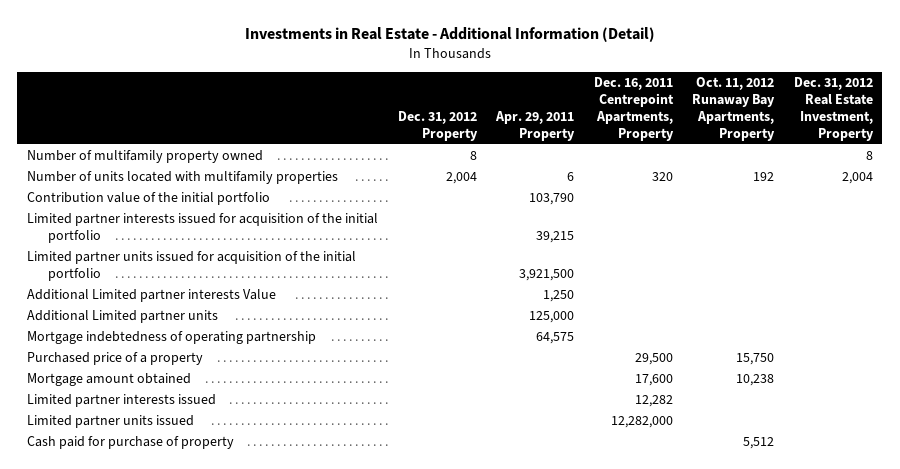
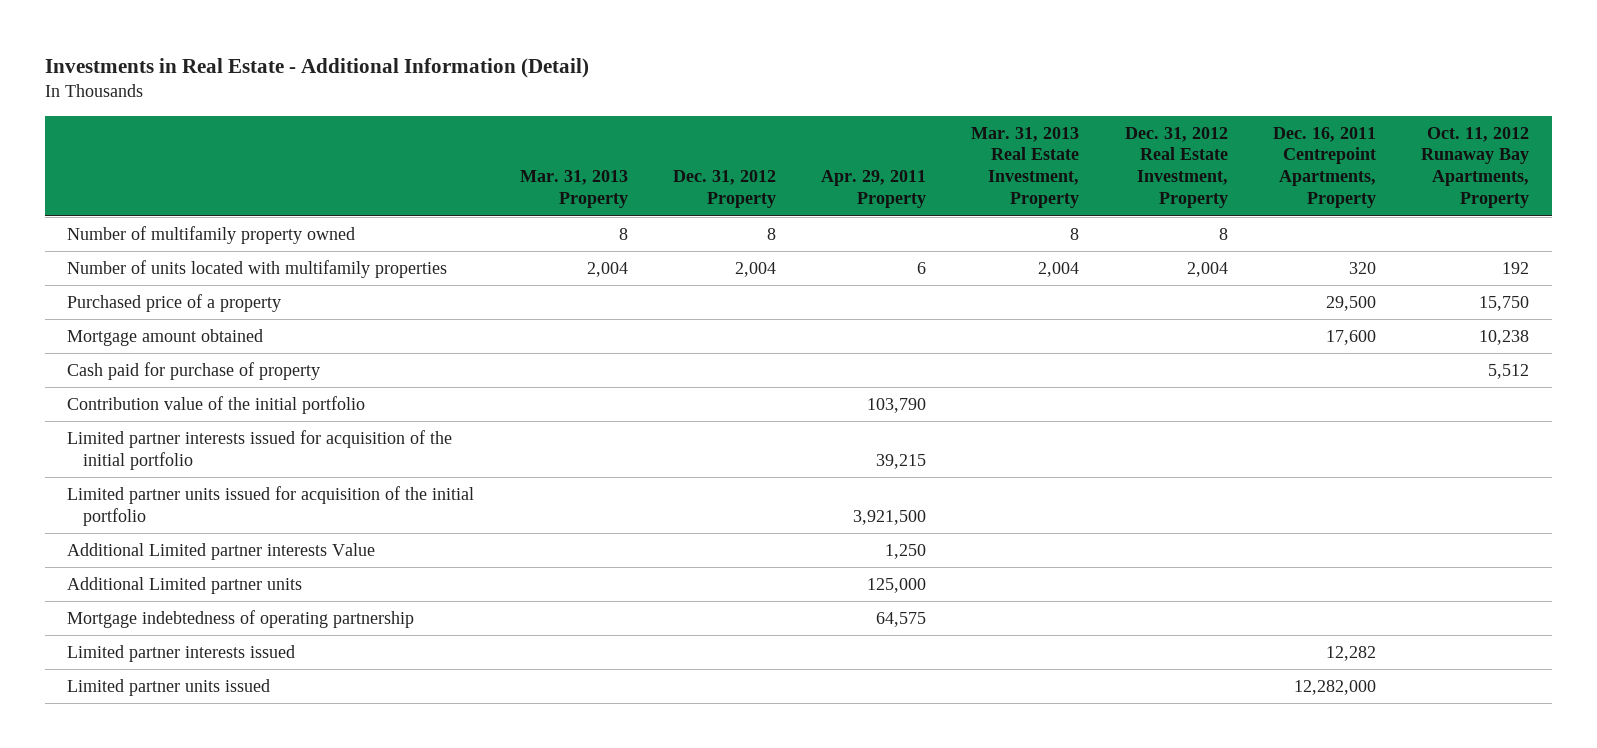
none -> [519,170,628,209] Mar. 31, 2013 Property
none -> [971,126,1080,209] Mar. 31, 2013 Real Estate Investment, Property
[27,352,204,366] Purchased price of a property -> [67,294,282,313] Purchased price of a property
[27,373,192,387] Mortgage amount obtained -> [67,329,264,347] Mortgage amount obtained
[27,436,235,450] Cash paid for purchase of property -> [67,362,321,381] Cash paid for purchase of property

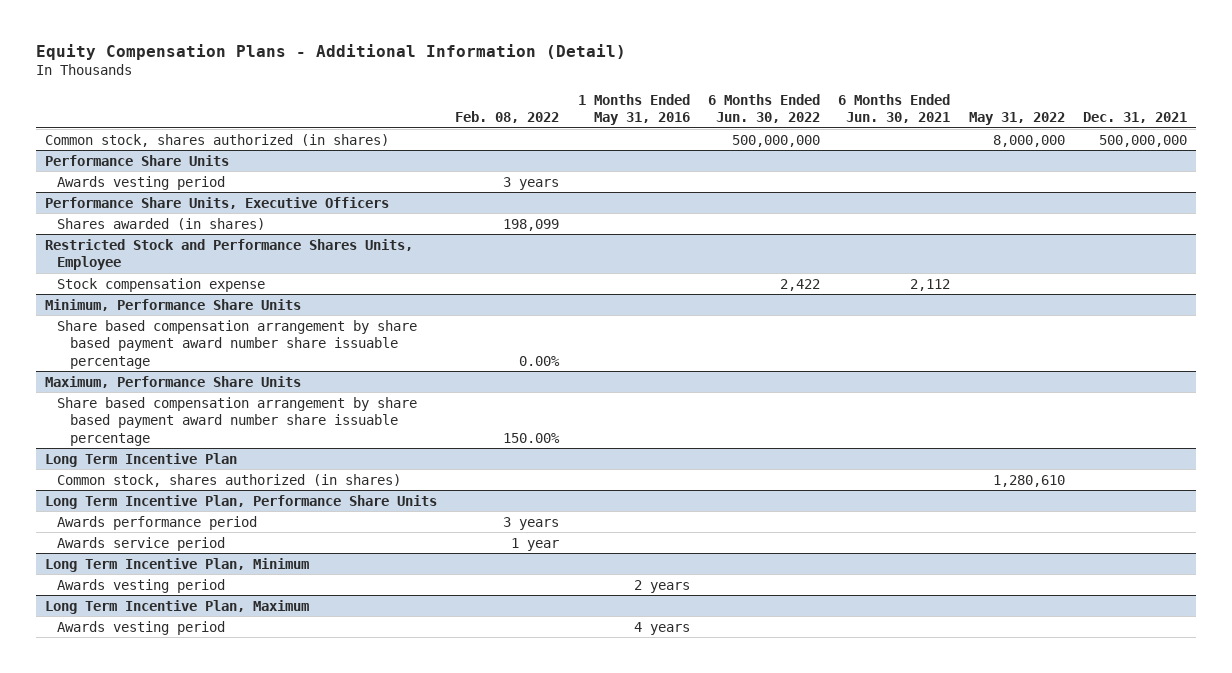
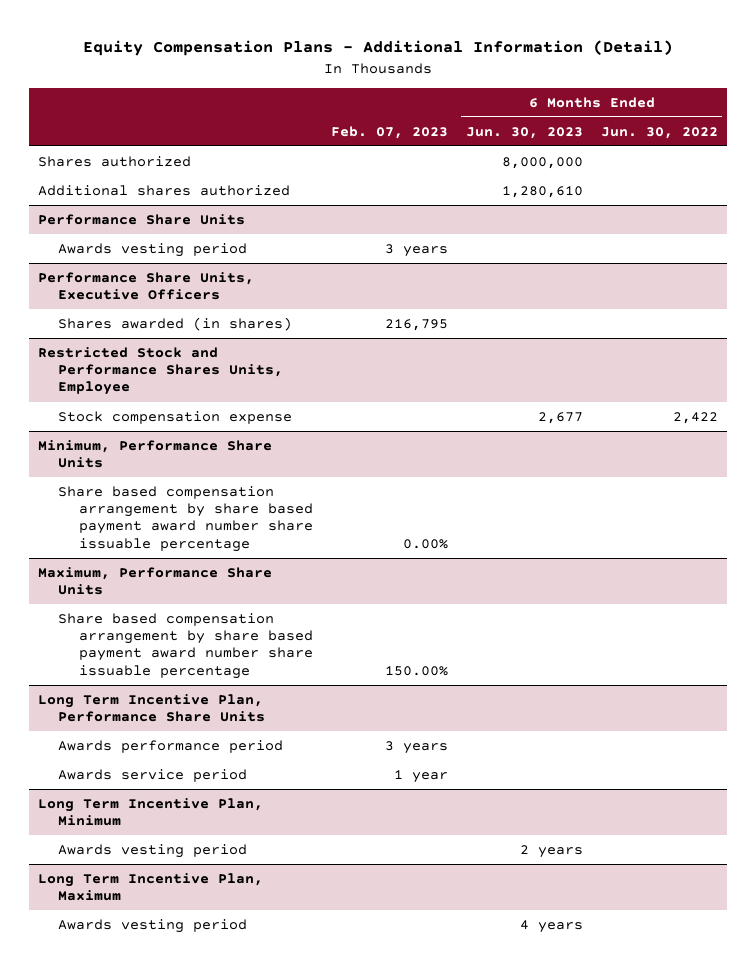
[455,111,560,124] Feb. 08, 2022 -> none
[577,93,690,126] 1 Months Ended May 31, 2016 -> none
[838,93,951,124] 6 Months Ended Jun. 30, 2021 -> none
[968,112,1065,126] May 31, 2022 -> none
[1082,112,1187,124] Dec. 31, 2021 -> none
none -> [330,125,448,139] Feb. 07, 2023
none -> [465,126,583,139] Jun. 30, 2023
[44,133,389,147] Common stock, shares authorized (in shares) -> none
none -> [38,155,192,167] Shares authorized
none -> [38,184,291,196] Additional shares authorized
[44,452,237,467] Long Term Incentive Plan -> none
[57,473,402,487] Common stock, shares authorized (in shares) -> none

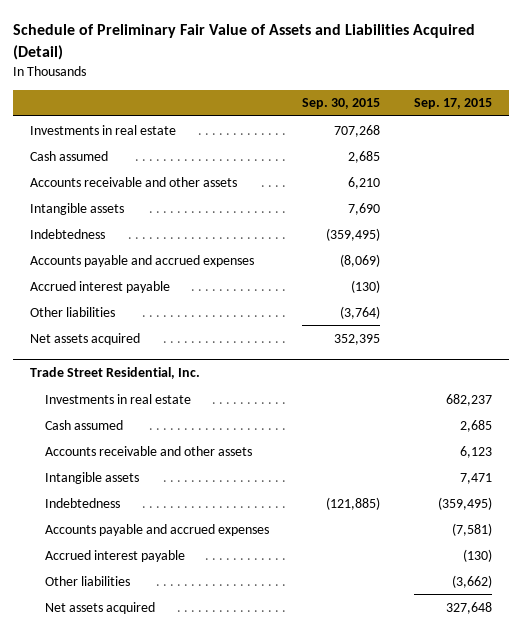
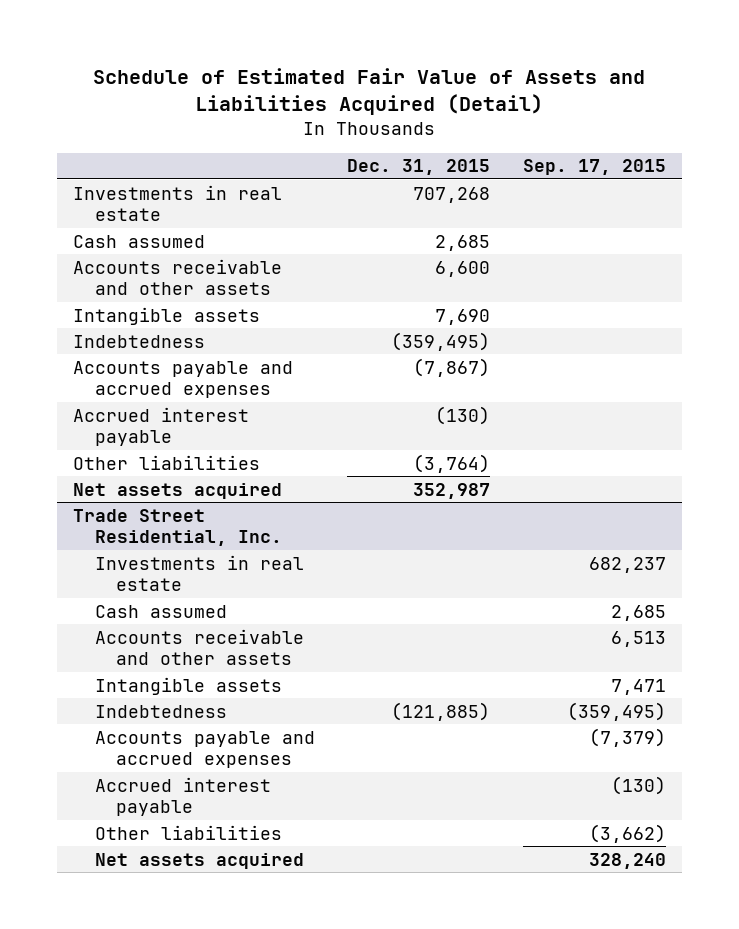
[13,24,476,60] Schedule of Preliminary Fair Value of Assets and Liabilities Acquired (Detail) -> [93,67,646,116] Schedule of Estimated Fair Value of Assets and Liabilities Acquired (Detail)
[302,98,381,110] Sep. 30, 2015 -> none
none -> [347,159,491,176] Dec. 31, 2015
[459,445,492,458] 6,123 -> [610,630,666,647] 6,513
[451,522,492,536] (7,581) -> [588,727,666,747] (7,379)
[445,601,492,614] 327,648 -> [588,852,666,869] 328,240

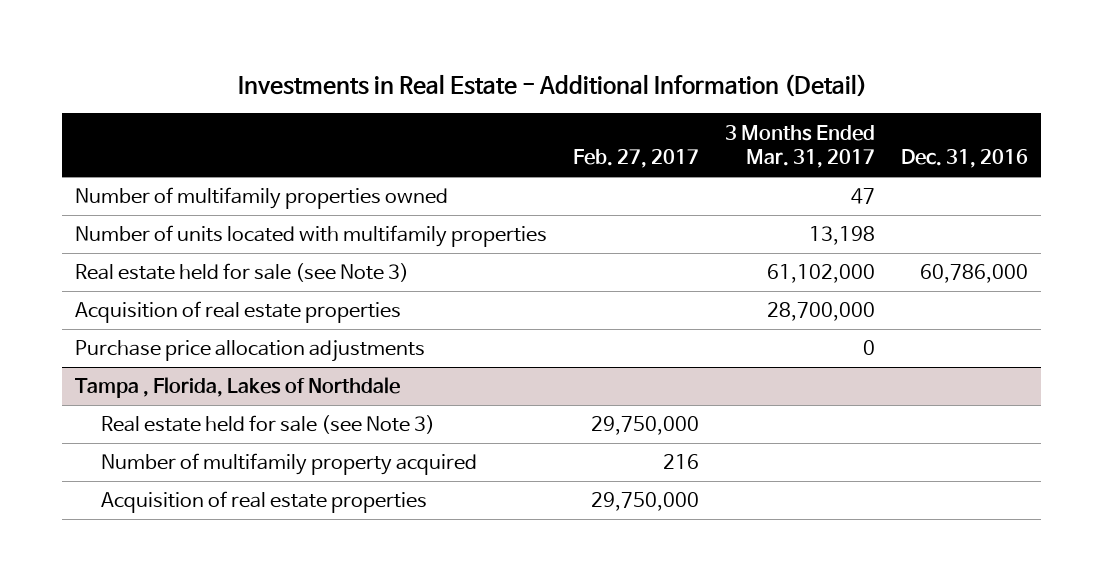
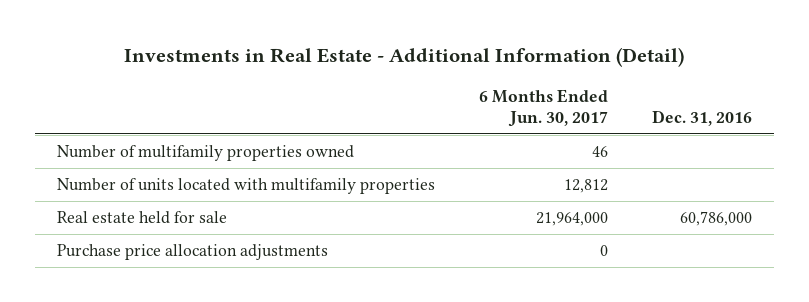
[573,149,700,169] Feb. 27, 2017 -> none
[725,124,876,169] 3 Months Ended Mar. 31, 2017 -> none
none -> [478,88,608,128] 6 Months Ended Jun. 30, 2017
[75,301,402,324] Acquisition of real estate properties -> none
[75,263,410,283] Real estate held for sale (see Note 3) -> [56,211,227,225] Real estate held for sale
[75,377,401,399] Tampa , Florida, Lakes of Northdale -> none
[101,415,436,435] Real estate held for sale (see Note 3) -> none
[101,453,478,476] Number of multifamily property acquired -> none
[101,491,428,514] Acquisition of real estate properties -> none

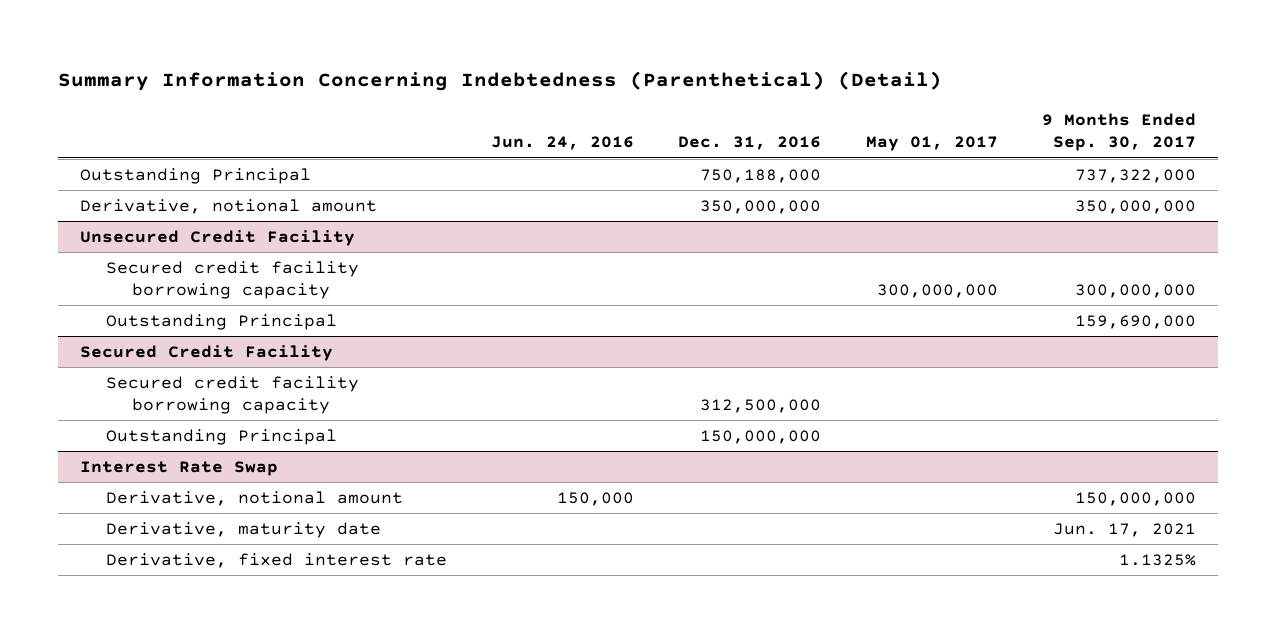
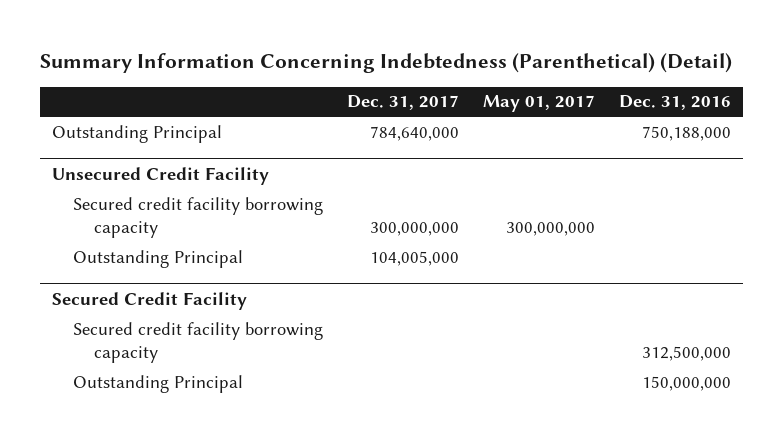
[491,136,635,151] Jun. 24, 2016 -> none
[1041,112,1196,152] 9 Months Ended Sep. 30, 2017 -> none
none -> [346,95,459,111] Dec. 31, 2017
[80,198,378,214] Derivative, notional amount -> none
[80,460,279,476] Interest Rate Swap -> none
[105,490,403,506] Derivative, notional amount -> none
[105,521,381,538] Derivative, maturity date -> none
[105,552,447,568] Derivative, fixed interest rate -> none

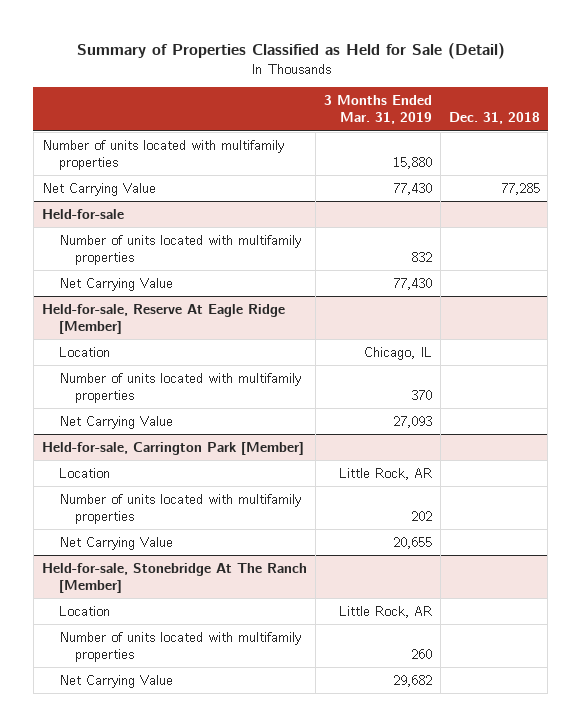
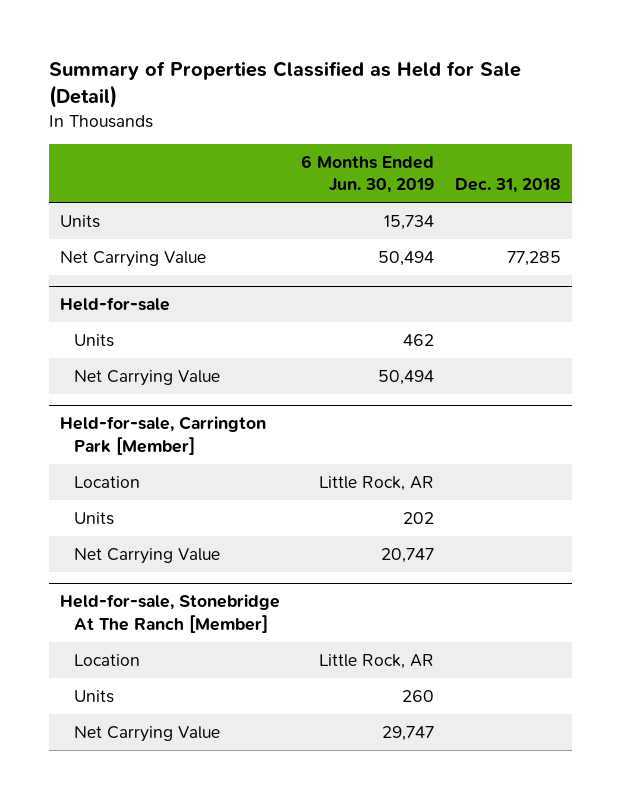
[323,95,432,125] 3 Months Ended Mar. 31, 2019 -> none
none -> [301,154,435,194] 6 Months Ended Jun. 30, 2019
[41,139,284,171] Number of units located with multifamily properties -> [59,214,100,228] Units
[58,234,301,266] Number of units located with multifamily properties -> [74,333,115,347] Units
[41,303,285,335] Held-for-sale, Reserve At Eagle Ridge [Member] -> none
[58,346,110,357] Location -> none
[58,372,301,404] Number of units located with multifamily properties -> none
[58,415,173,429] Net Carrying Value -> none
[58,493,301,525] Number of units located with multifamily properties -> [74,511,115,525] Units
[58,631,301,663] Number of units located with multifamily properties -> [74,689,115,703] Units

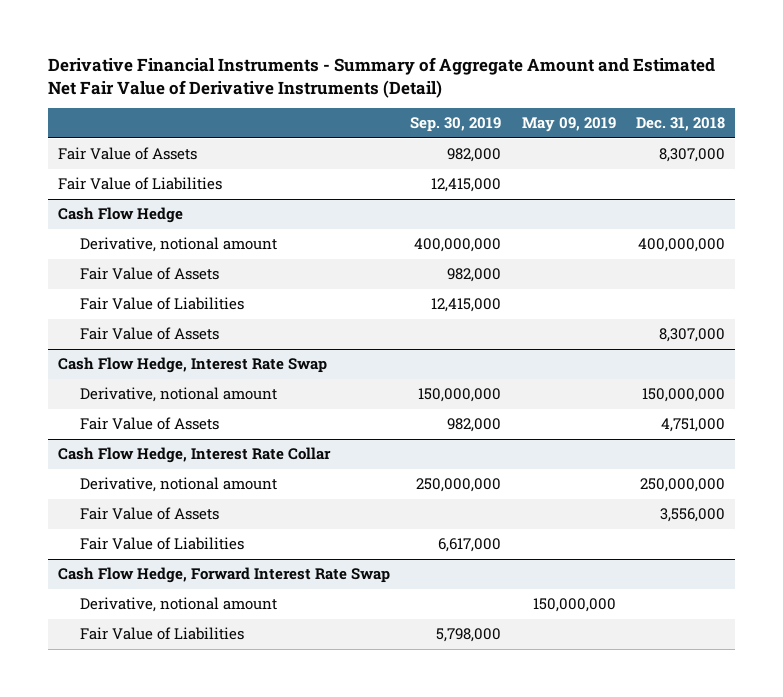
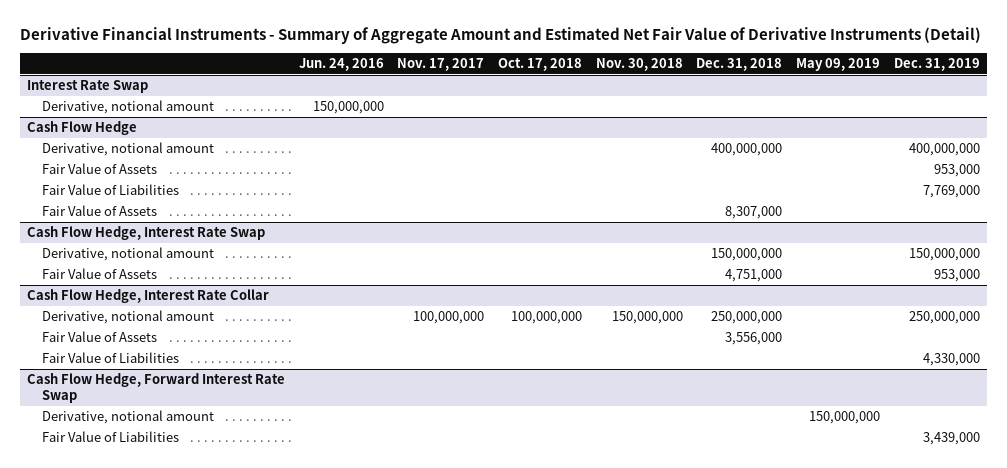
[410,117,502,133] Sep. 30, 2019 -> none
none -> [298,57,384,71] Jun. 24, 2016
none -> [397,57,485,71] Nov. 17, 2017
none -> [497,57,582,71] Oct. 17, 2018
none -> [595,57,683,71] Nov. 30, 2018
none -> [893,57,980,71] Dec. 31, 2019
[57,147,197,161] Fair Value of Assets -> none
[57,177,222,191] Fair Value of Liabilities -> none
none -> [26,80,148,94] Interest Rate Swap
none -> [41,100,214,115] Derivative, notional amount

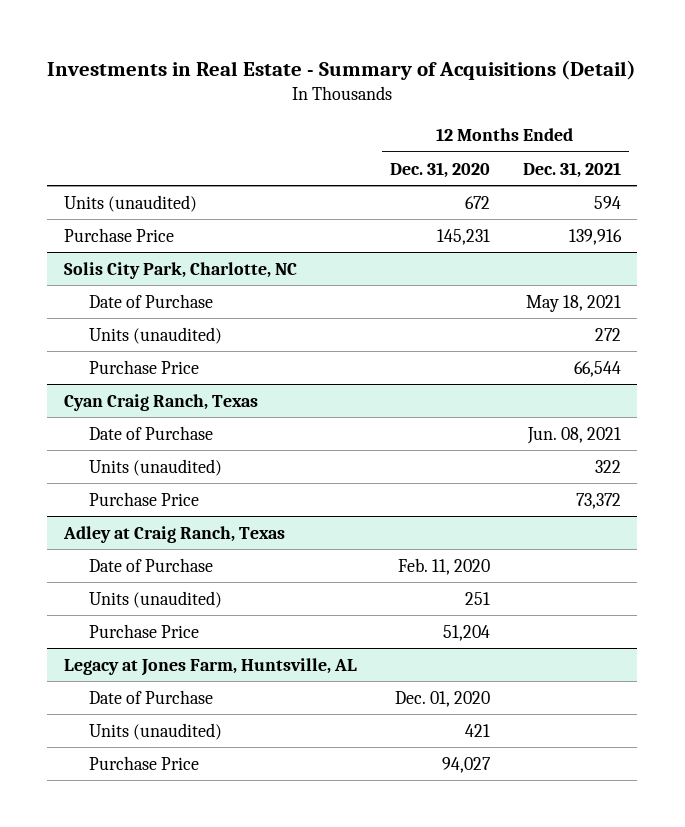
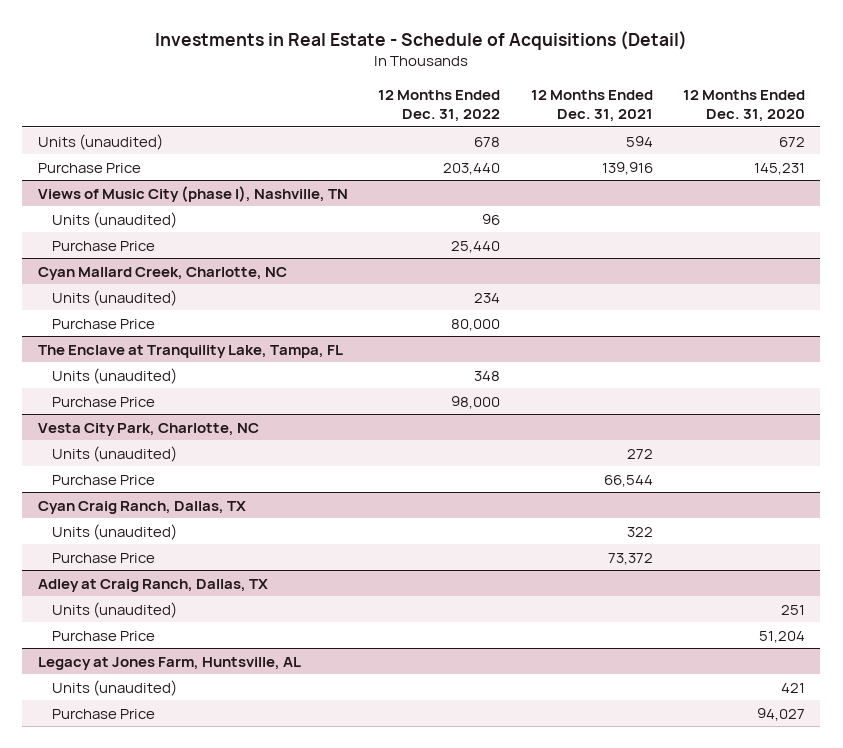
[47,59,637,80] Investments in Real Estate - Summary of Acquisitions (Detail) -> [155,30,688,50] Investments in Real Estate - Schedule of Acquisitions (Detail)
none -> [378,89,501,123] 12 Months Ended Dec. 31, 2022
[88,293,213,308] Date of Purchase -> none
none -> [37,185,348,202] Views of Music City (phase I), Nashville, TN
none -> [52,211,178,228] Units (unaudited)
none -> [52,240,156,251] Purchase Price
none -> [37,266,287,280] Cyan Mallard Creek, Charlotte, NC
none -> [52,289,178,306] Units (unaudited)
none -> [52,318,156,329] Purchase Price
none -> [37,344,343,358] The Enclave at Tranquility Lake, Tampa, FL
none -> [52,367,178,384] Units (unaudited)
none -> [52,396,156,407] Purchase Price
[63,261,297,279] Solis City Park, Charlotte, NC -> [37,422,259,436] Vesta City Park, Charlotte, NC
[88,425,213,440] Date of Purchase -> none
[63,393,258,411] Cyan Craig Ranch, Texas -> [37,500,246,514] Cyan Craig Ranch, Dallas, TX
[88,557,213,572] Date of Purchase -> none
[62,525,285,543] Adley at Craig Ranch, Texas -> [37,578,268,592] Adley at Craig Ranch, Dallas, TX
[88,689,213,704] Date of Purchase -> none

